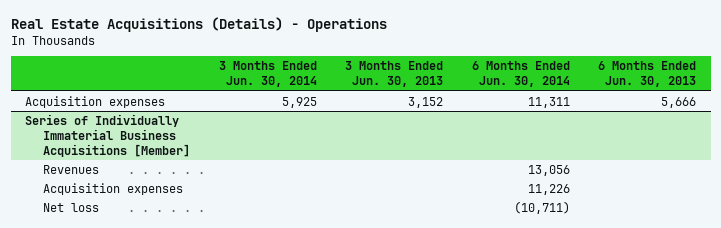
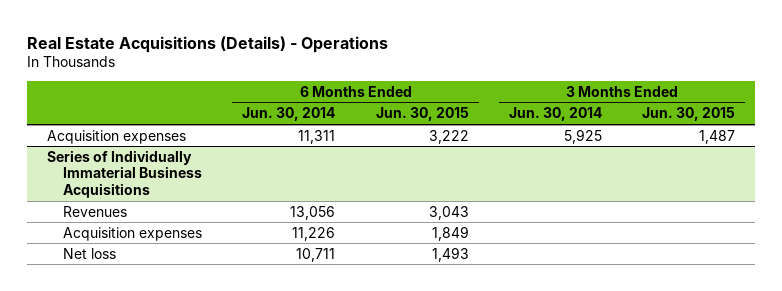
[345,61,444,88] 3 Months Ended Jun. 30, 2013 -> none
[598,61,697,88] 6 Months Ended Jun. 30, 2013 -> none
none -> [375,107,469,122] Jun. 30, 2015
none -> [641,107,735,122] Jun. 30, 2015
[24,113,191,157] Series of Individually Immaterial Business Acquisitions [Member] -> [47,149,203,198] Series of Individually Immaterial Business Acquisitions
[513,200,570,214] (10,711) -> [296,247,336,262] 10,711

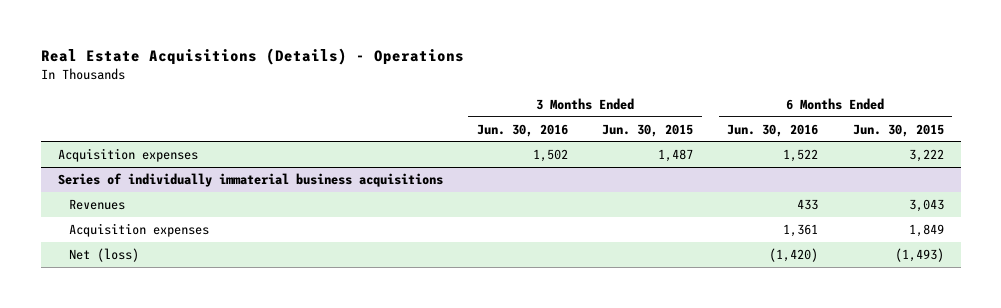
[242,107,336,122] Jun. 30, 2014 -> none
[508,107,602,122] Jun. 30, 2014 -> none
none -> [476,123,568,137] Jun. 30, 2016
none -> [727,123,819,137] Jun. 30, 2016
[47,149,203,198] Series of Individually Immaterial Business Acquisitions -> [57,172,443,187] Series of individually immaterial business acquisitions
[63,247,117,259] Net loss -> [68,247,139,262] Net (loss)
[431,246,469,262] 1,493 -> [894,247,944,262] (1,493)

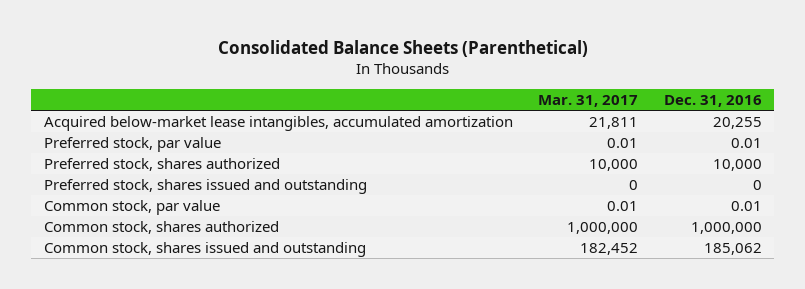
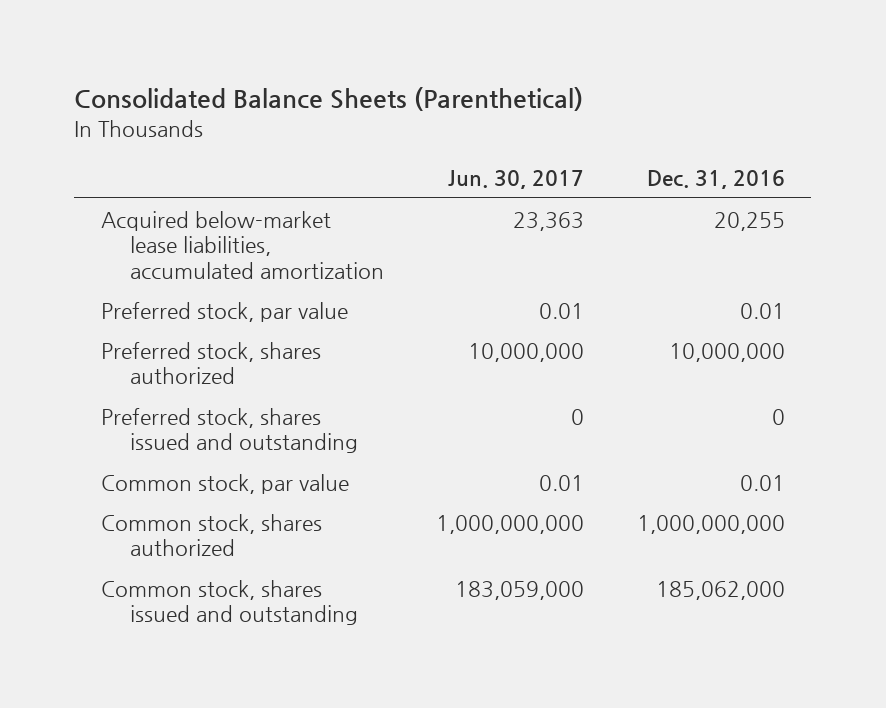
[538,95,639,108] Mar. 31, 2017 -> none
none -> [448,169,585,189] Jun. 30, 2017
[43,115,513,131] Acquired below-market lease intangibles, accumulated amortization -> [100,210,384,279] Acquired below-market lease liabilities, accumulated amortization
[712,158,762,171] 10,000 -> [668,342,785,362] 10,000,000
[690,221,762,234] 1,000,000 -> [636,514,785,534] 1,000,000,000
[703,242,762,255] 185,062 -> [655,580,785,600] 185,062,000

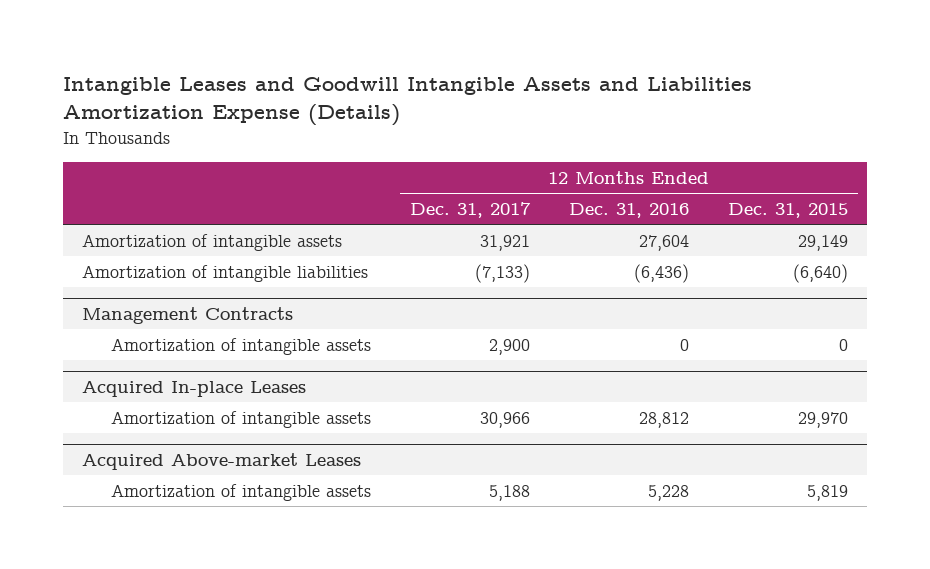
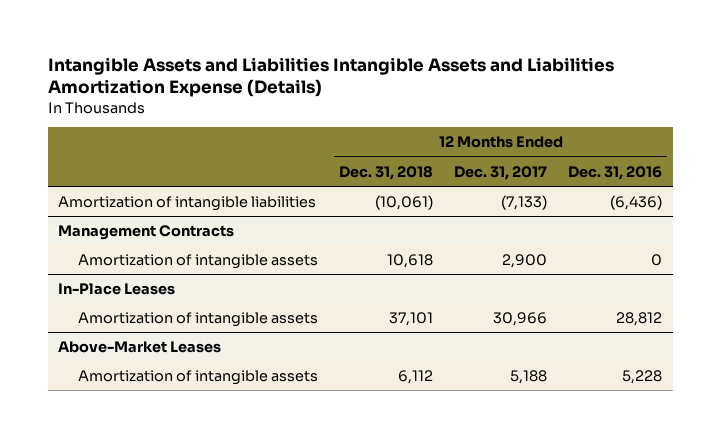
[62,77,752,127] Intangible Leases and Goodwill Intangible Assets and Liabilities Amortization Expense (Details) -> [47,56,614,98] Intangible Assets and Liabilities Intangible Assets and Liabilities Amortization Expense (Details)
[727,202,848,218] Dec. 31, 2015 -> none
none -> [338,165,433,180] Dec. 31, 2018
[82,233,343,251] Amortization of intangible assets -> none
[82,380,307,397] Acquired In-place Leases -> [58,283,176,296] In-Place Leases
[82,452,362,470] Acquired Above-market Leases -> [58,341,222,354] Above-Market Leases

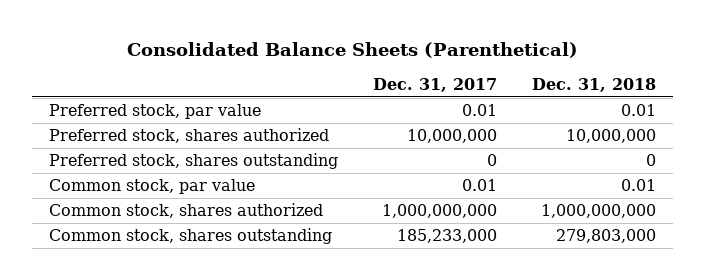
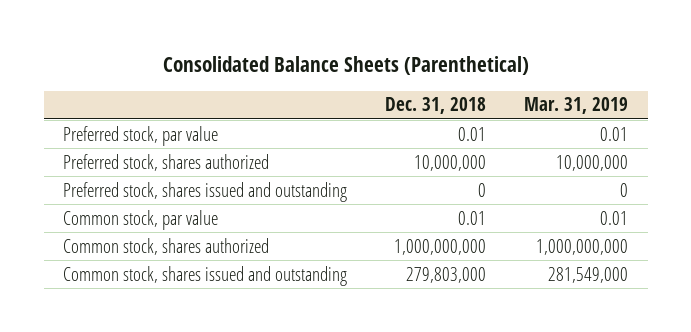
[373,77,498,92] Dec. 31, 2017 -> none
none -> [524,97,629,115] Mar. 31, 2019
[49,153,339,170] Preferred stock, shares outstanding -> [62,181,347,202] Preferred stock, shares issued and outstanding
[49,228,333,245] Common stock, shares outstanding -> [62,265,347,286] Common stock, shares issued and outstanding

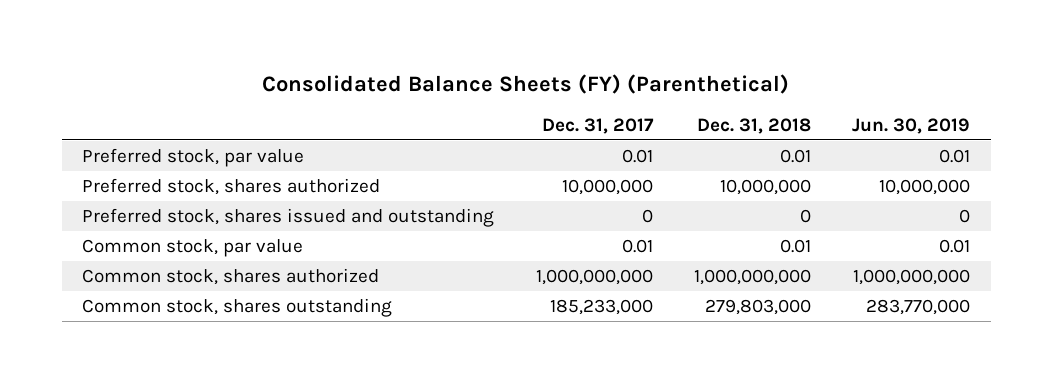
[162,56,529,76] Consolidated Balance Sheets (Parenthetical) -> [262,73,790,94] Consolidated Balance Sheets (FY) (Parenthetical)
[524,97,629,115] Mar. 31, 2019 -> none
none -> [541,117,654,134] Dec. 31, 2017
none -> [852,117,971,134] Jun. 30, 2019
[62,265,347,286] Common stock, shares issued and outstanding -> [82,297,393,317] Common stock, shares outstanding

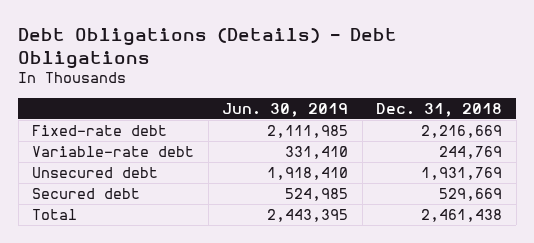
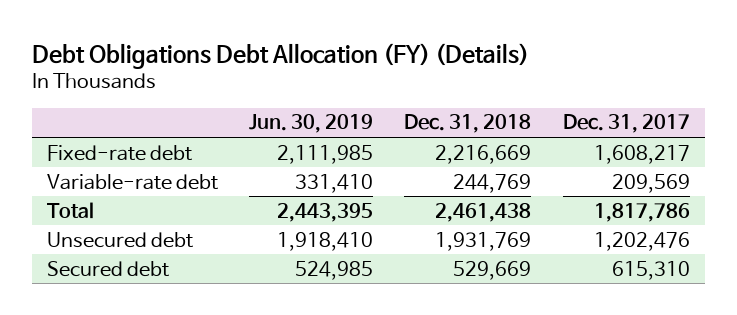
[18,27,398,69] Debt Obligations (Details) - Debt Obligations -> [31,42,529,69] Debt Obligations Debt Allocation (FY) (Details)
none -> [562,114,690,134] Dec. 31, 2017
[32,209,78,221] Total -> [47,201,95,219] Total

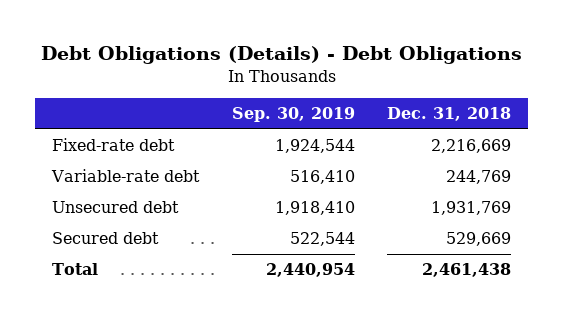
[31,42,529,69] Debt Obligations Debt Allocation (FY) (Details) -> [40,46,522,65] Debt Obligations (Details) - Debt Obligations
[249,114,374,134] Jun. 30, 2019 -> none
[562,114,690,134] Dec. 31, 2017 -> none
none -> [231,107,355,123] Sep. 30, 2019
[47,201,95,219] Total -> [51,263,98,276] Total

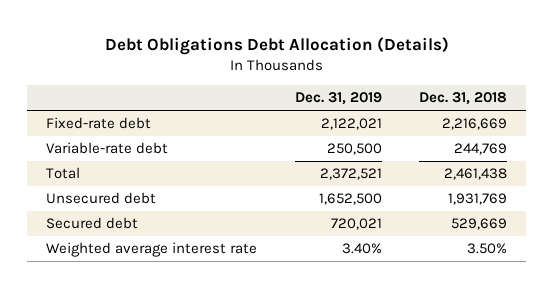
[40,46,522,65] Debt Obligations (Details) - Debt Obligations -> [104,36,449,55] Debt Obligations Debt Allocation (Details)
[231,107,355,123] Sep. 30, 2019 -> none
none -> [294,92,382,106] Dec. 31, 2019
[51,263,98,276] Total -> [45,167,80,180] Total
none -> [45,242,257,258] Weighted average interest rate

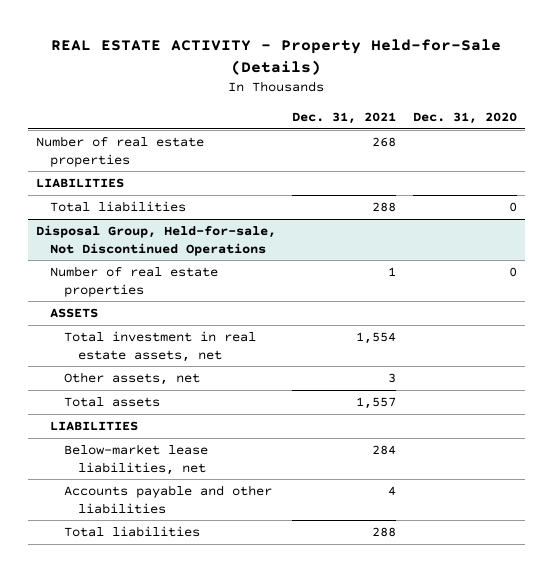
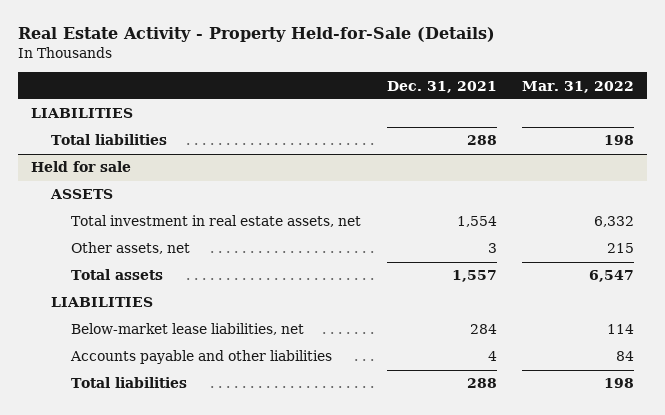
[51,38,502,75] REAL ESTATE ACTIVITY - Property Held-for-Sale (Details) -> [17,27,495,43] Real Estate Activity - Property Held-for-Sale (Details)
[412,112,517,125] Dec. 31, 2020 -> none
none -> [522,80,635,93] Mar. 31, 2022
[35,136,204,167] Number of real estate properties -> none
[49,266,218,297] Number of real estate properties -> none
[35,225,276,256] Disposal Group, Held-for-sale, Not Discontinued Operations -> [30,161,131,173] Held for sale

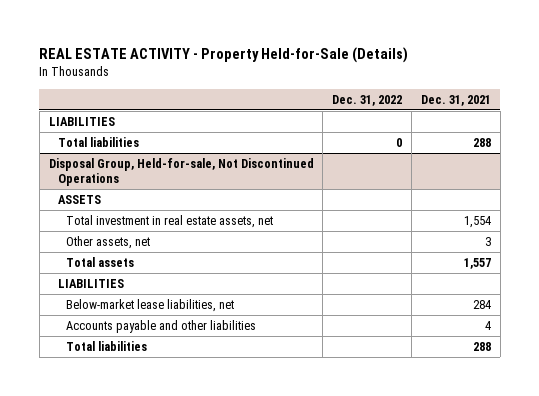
[17,27,495,43] Real Estate Activity - Property Held-for-Sale (Details) -> [39,46,409,63] REAL ESTATE ACTIVITY - Property Held-for-Sale (Details)
[522,80,635,93] Mar. 31, 2022 -> none
none -> [332,94,403,106] Dec. 31, 2022
[30,161,131,173] Held for sale -> [48,157,314,187] Disposal Group, Held-for-sale, Not Discontinued Operations

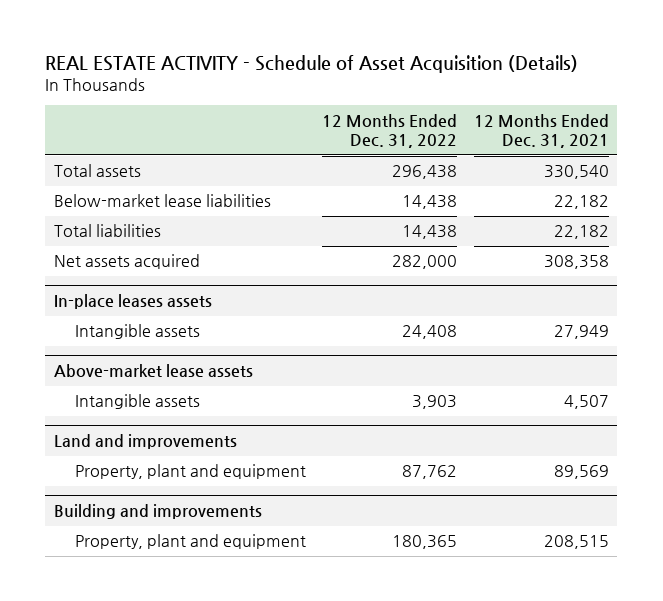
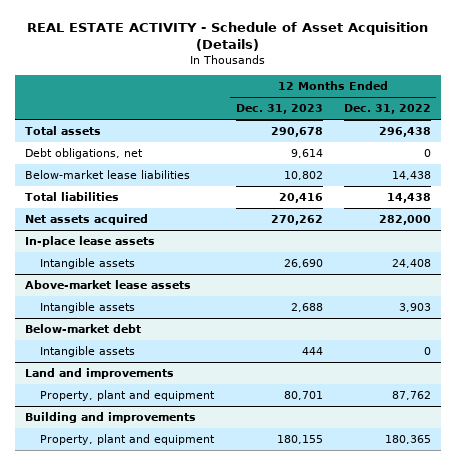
[473,113,609,149] 12 Months Ended Dec. 31, 2021 -> none
none -> [235,104,323,115] Dec. 31, 2023
none -> [25,148,144,160] Debt obligations, net
[53,294,212,310] In-place leases assets -> [25,236,156,248] In-place lease assets
none -> [25,324,142,334] Below-market debt
none -> [40,346,136,358] Intangible assets

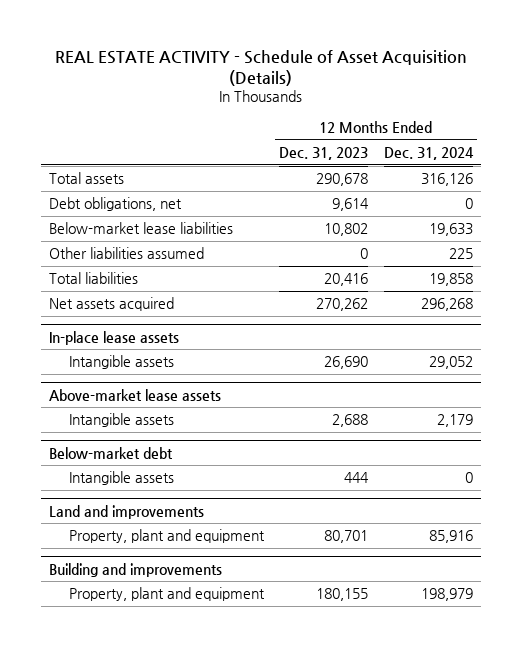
[343,104,431,115] Dec. 31, 2022 -> none
none -> [383,147,474,161] Dec. 31, 2024
none -> [48,247,204,260] Other liabilities assumed

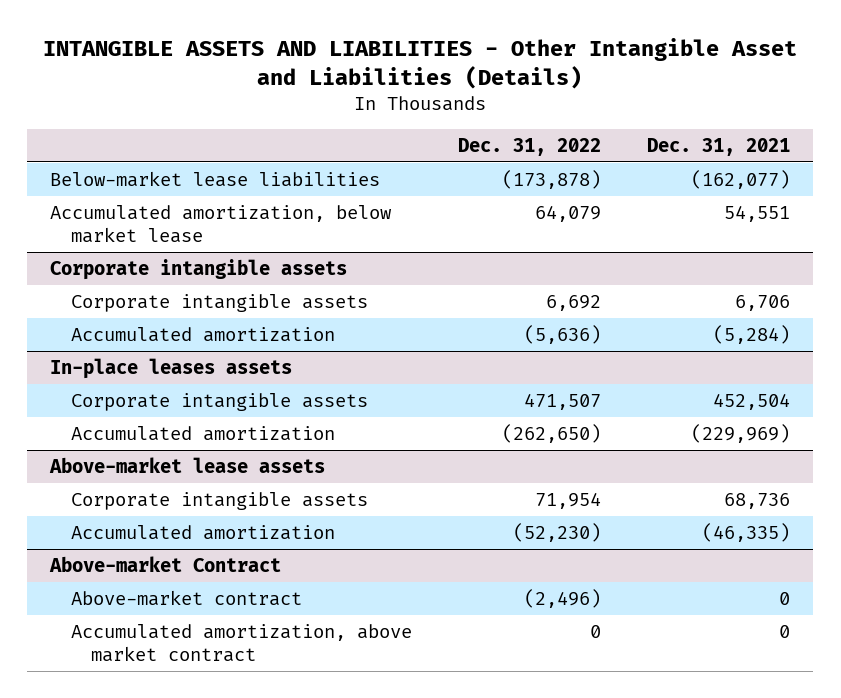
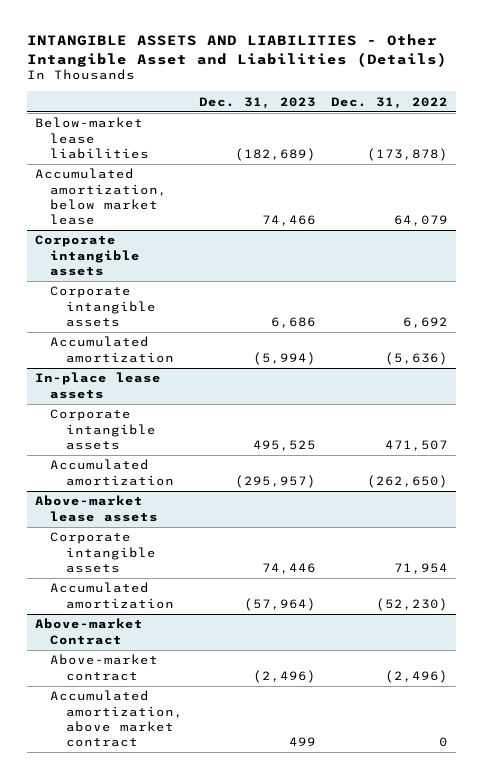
[647,137,791,156] Dec. 31, 2021 -> none
none -> [198,96,316,109] Dec. 31, 2023
[50,358,293,380] In-place leases assets -> [34,372,161,399] In-place lease assets

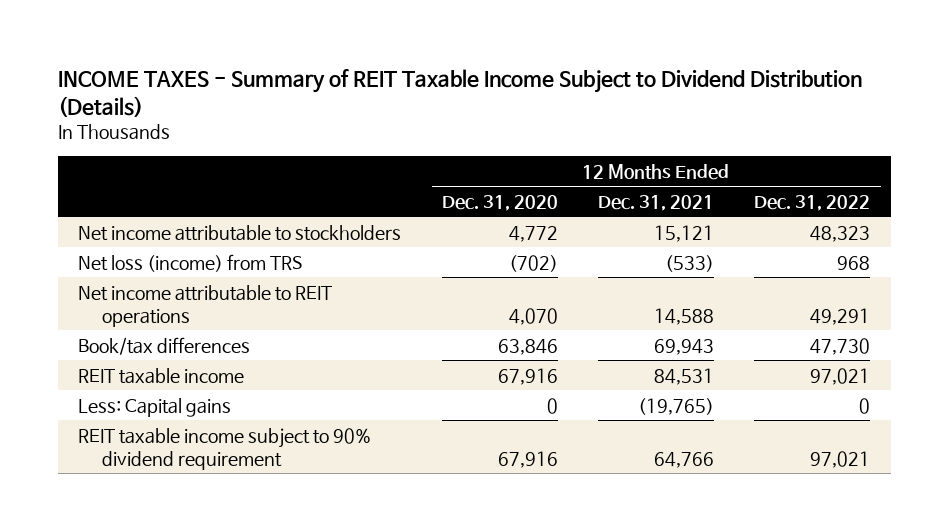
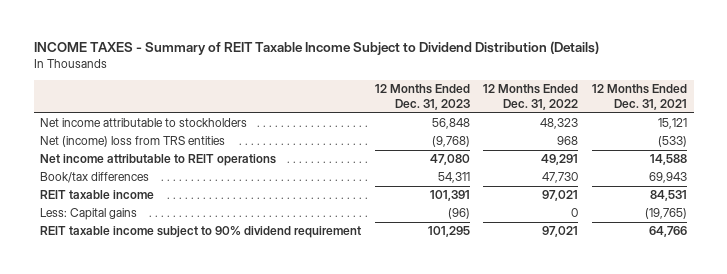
[441,194,558,211] Dec. 31, 2020 -> none
none -> [374,84,470,111] 12 Months Ended Dec. 31, 2023
[78,253,304,272] Net loss (income) from TRS -> [40,136,226,148] Net (income) loss from TRS entities

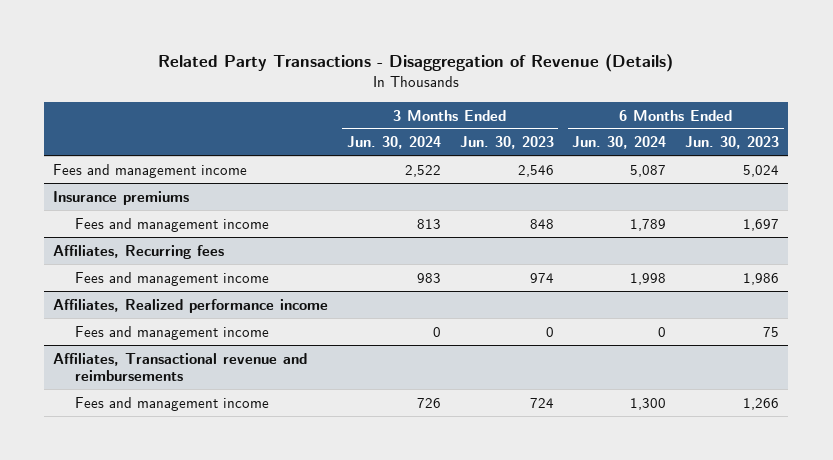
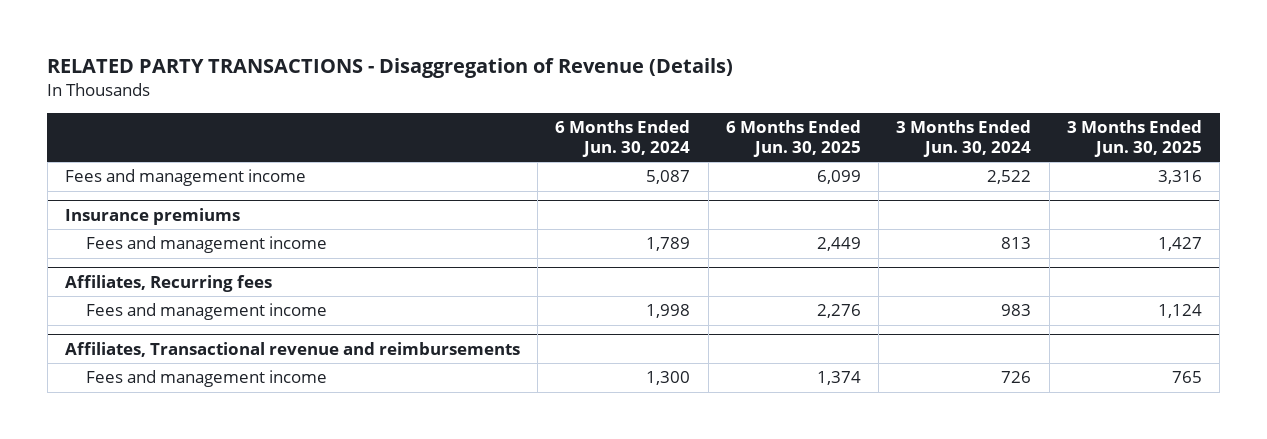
[158,54,674,73] Related Party Transactions - Disaggregation of Revenue (Details) -> [47,58,734,79] RELATED PARTY TRANSACTIONS - Disaggregation of Revenue (Details)
[459,136,554,150] Jun. 30, 2023 -> none
[685,136,780,150] Jun. 30, 2023 -> none
none -> [725,120,861,157] 6 Months Ended Jun. 30, 2025
none -> [1066,120,1202,157] 3 Months Ended Jun. 30, 2025
[53,298,329,313] Affiliates, Realized performance income -> none
[75,325,270,340] Fees and management income -> none

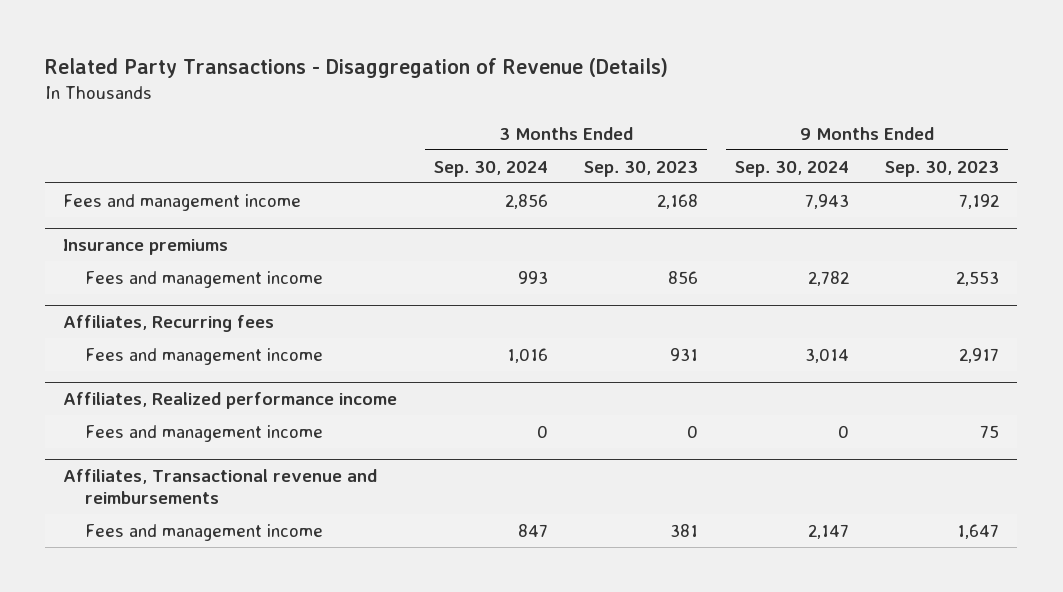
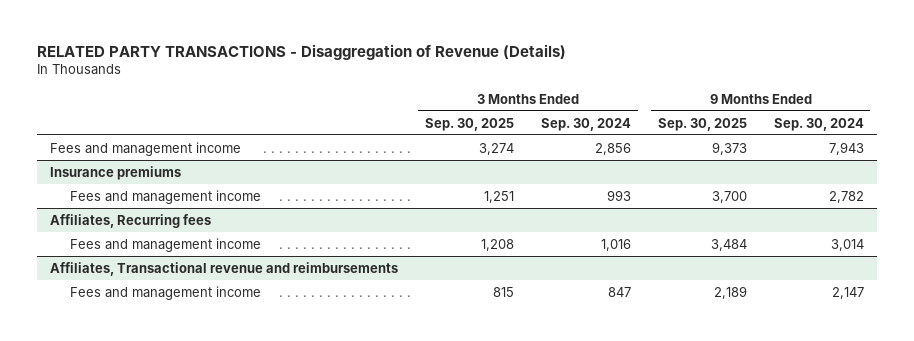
[45,57,669,78] Related Party Transactions - Disaggregation of Revenue (Details) -> [36,43,566,60] RELATED PARTY TRANSACTIONS - Disaggregation of Revenue (Details)
[584,160,699,177] Sep. 30, 2023 -> none
[885,160,1000,177] Sep. 30, 2023 -> none
none -> [424,117,514,131] Sep. 30, 2025
none -> [657,117,747,131] Sep. 30, 2025
[63,391,398,409] Affiliates, Realized performance income -> none
[84,424,323,442] Fees and management income -> none

